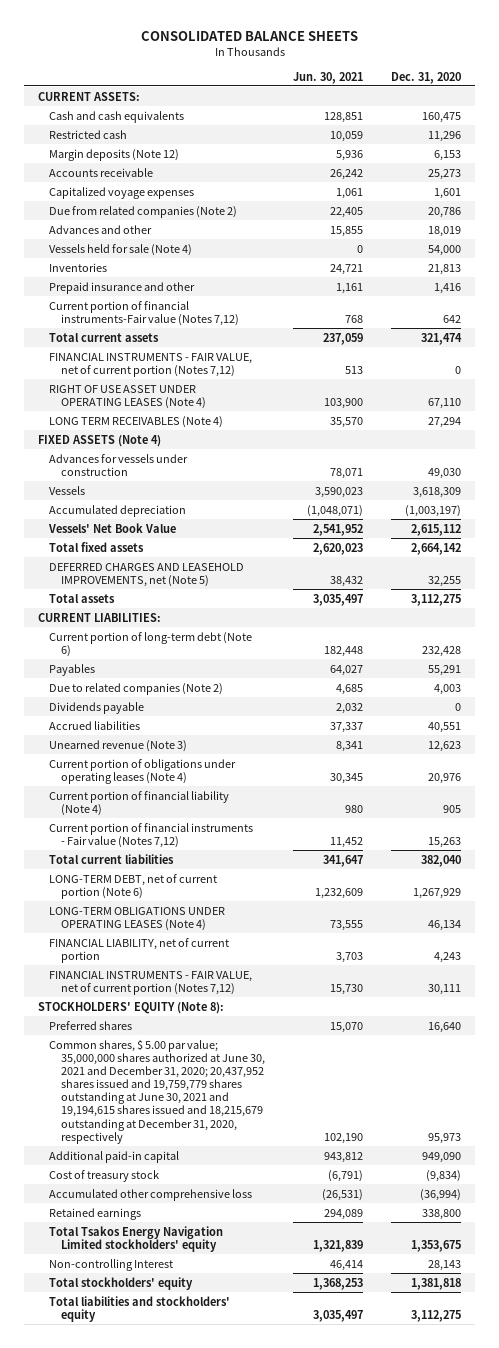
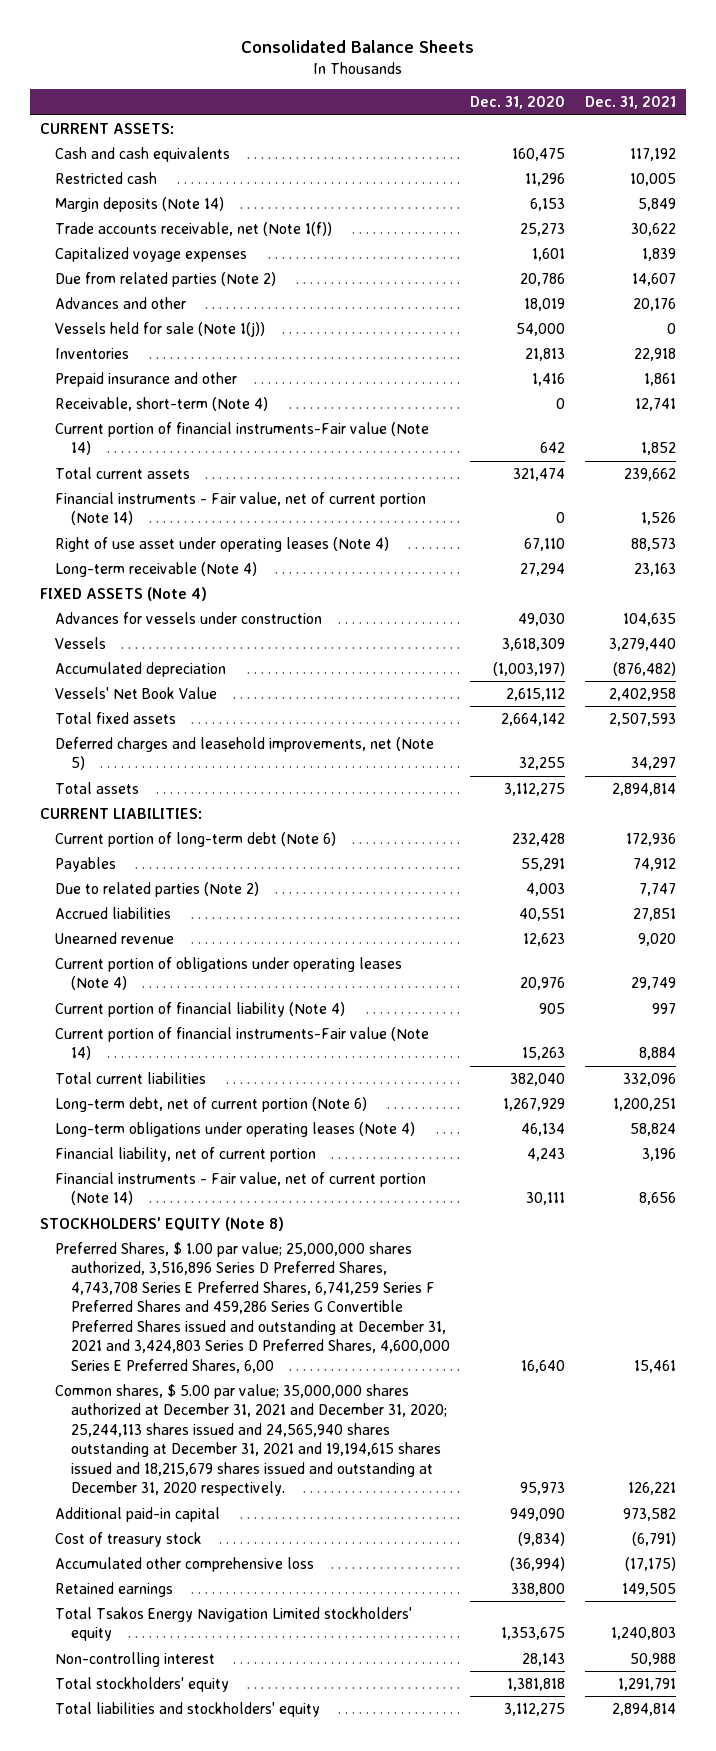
[140,30,358,41] CONSOLIDATED BALANCE SHEETS -> [240,40,474,54] Consolidated Balance Sheets
[293,71,364,84] Jun. 30, 2021 -> none
none -> [585,96,677,110] Dec. 31, 2021
[49,148,180,161] Margin deposits (Note 12) -> [55,196,225,212] Margin deposits (Note 14)
[49,167,154,177] Accounts receivable -> [55,221,333,236] Trade accounts receivable, net (Note 1(f))
[49,205,238,218] Due from related companies (Note 2) -> [55,271,277,287] Due from related parties (Note 2)
[49,243,193,256] Vessels held for sale (Note 4) -> [55,321,266,337] Vessels held for sale (Note 1(j))
none -> [55,396,269,411] Receivable, short-term (Note 4)
[49,300,239,326] Current portion of financial instruments-Fair value (Notes 7,12) -> [55,421,430,456] Current portion of financial instruments-Fair value (Note 14)
[49,352,253,377] FINANCIAL INSTRUMENTS - FAIR VALUE, net of current portion (Notes 7,12) -> [55,491,427,526] Financial instruments - Fair value, net of current portion (Note 14)
[49,384,206,409] RIGHT OF USE ASSET UNDER OPERATING LEASES (Note 4) -> [55,536,390,552] Right of use asset under operating leases (Note 4)
[49,415,224,428] LONG TERM RECEIVABLES (Note 4) -> [55,561,258,577] Long-term receivable (Note 4)
[49,562,245,587] DEFERRED CHARGES AND LEASEHOLD IMPROVEMENTS, net (Note 5) -> [55,736,435,771] Deferred charges and leasehold improvements, net (Note 5)
[49,701,145,714] Dividends payable -> none
[49,682,224,695] Due to related companies (Note 2) -> [55,881,260,897] Due to related parties (Note 2)
[49,739,188,752] Unearned revenue (Note 3) -> [55,931,175,944] Unearned revenue
[49,822,254,848] Current portion of financial instruments - Fair value (Notes 7,12) -> [55,1026,430,1061] Current portion of financial instruments-Fair value (Note 14)
[49,873,218,899] LONG-TERM DEBT, net of current portion (Note 6) -> [55,1096,368,1112] Long-term debt, net of current portion (Note 6)
[49,906,226,931] LONG-TERM OBLIGATIONS UNDER OPERATING LEASES (Note 4) -> [55,1121,416,1137] Long-term obligations under operating leases (Note 4)
[49,937,230,963] FINANCIAL LIABILITY, net of current portion -> [55,1146,317,1162] Financial liability, net of current portion
[49,970,253,995] FINANCIAL INSTRUMENTS - FAIR VALUE, net of current portion (Notes 7,12) -> [55,1171,427,1206] Financial instruments - Fair value, net of current portion (Note 14)
[37,1001,224,1014] STOCKHOLDERS' EQUITY (Note 8): -> [39,1216,284,1231] STOCKHOLDERS' EQUITY (Note 8)
[49,1020,133,1030] Preferred shares -> [55,1241,451,1373] Preferred Shares, $ 1.00 par value; 25,000,000 shares authorized, 3,516,896 Series D Preferred Shares, 4,743,708 Series E Preferred Shares, 6,741,259 Series F Preferred Shares and 459,286 Series G Convertible Preferred Shares issued and outstanding at December 31, 2021 and 3,424,803 Series D Preferred Shares, 4,600,000 Series E Preferred Shares, 6,00
[49,1038,265,1144] Common shares, $ 5.00 par value; 35,000,000 shares authorized at June 30, 2021 and December 31, 2020; 20,437,952 shares issued and 19,759,779 shares outstanding at June 30, 2021 and 19,194,615 shares issued and 18,215,679 outstanding at December 31, 2020, respectively -> [55,1383,448,1497] Common shares, $ 5.00 par value; 35,000,000 shares authorized at December 31, 2021 and December 31, 2020; 25,244,113 shares issued and 24,565,940 shares outstanding at December 31, 2021 and 19,194,615 shares issued and 18,215,679 shares issued and outstanding at December 31, 2020 respectively.
[49,1258,174,1271] Non-controlling Interest -> [55,1651,216,1667] Non-controlling interest

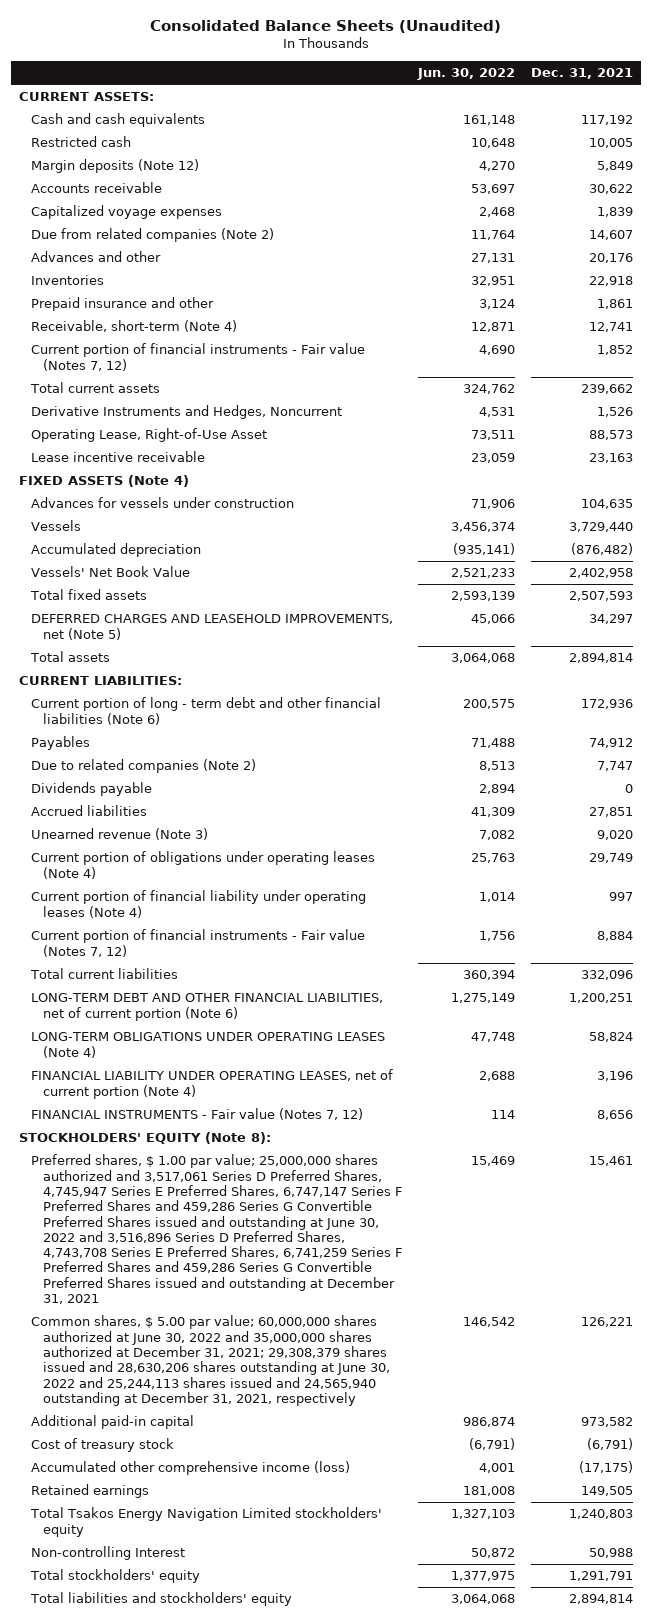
[240,40,474,54] Consolidated Balance Sheets -> [149,19,501,33] Consolidated Balance Sheets (Unaudited)
[470,96,566,110] Dec. 31, 2020 -> none
none -> [416,68,515,81] Jun. 30, 2022
[55,196,225,212] Margin deposits (Note 14) -> [30,159,199,174] Margin deposits (Note 12)
[55,221,333,236] Trade accounts receivable, net (Note 1(f)) -> [30,182,162,194] Accounts receivable
[55,271,277,287] Due from related parties (Note 2) -> [30,228,274,243] Due from related companies (Note 2)
[55,321,266,337] Vessels held for sale (Note 1(j)) -> none
[55,421,430,456] Current portion of financial instruments-Fair value (Note 14) -> [30,343,365,371] Current portion of financial instruments - Fair value (Notes 7, 12)
[55,491,427,526] Financial instruments - Fair value, net of current portion (Note 14) -> [30,405,342,420] Derivative Instruments and Hedges, Noncurrent
[55,536,390,552] Right of use asset under operating leases (Note 4) -> [30,428,267,443] Operating Lease, Right-of-Use Asset
[55,561,258,577] Long-term receivable (Note 4) -> [30,451,205,463] Lease incentive receivable
[609,637,677,651] 3,279,440 -> [568,522,633,533] 3,729,440
[55,736,435,771] Deferred charges and leasehold improvements, net (Note 5) -> [30,614,393,640] DEFERRED CHARGES AND LEASEHOLD IMPROVEMENTS, net (Note 5)
[55,831,337,847] Current portion of long-term debt (Note 6) -> [30,697,381,725] Current portion of long - term debt and other financial liabilities (Note 6)
[55,881,260,897] Due to related parties (Note 2) -> [30,759,256,774] Due to related companies (Note 2)
none -> [30,782,152,797] Dividends payable
[55,931,175,944] Unearned revenue -> [30,828,208,841] Unearned revenue (Note 3)
[55,1001,346,1017] Current portion of financial liability (Note 4) -> [30,890,366,918] Current portion of financial liability under operating leases (Note 4)
[55,1026,430,1061] Current portion of financial instruments-Fair value (Note 14) -> [30,929,365,957] Current portion of financial instruments - Fair value (Notes 7, 12)
[55,1096,368,1112] Long-term debt, net of current portion (Note 6) -> [30,993,383,1021] LONG-TERM DEBT AND OTHER FINANCIAL LIABILITIES, net of current portion (Note 6)
[55,1121,416,1137] Long-term obligations under operating leases (Note 4) -> [30,1032,385,1058] LONG-TERM OBLIGATIONS UNDER OPERATING LEASES (Note 4)
[55,1146,317,1162] Financial liability, net of current portion -> [30,1069,393,1099] FINANCIAL LIABILITY UNDER OPERATING LEASES, net of current portion (Note 4)
[55,1171,427,1206] Financial instruments - Fair value, net of current portion (Note 14) -> [30,1108,363,1121] FINANCIAL INSTRUMENTS - Fair value (Notes 7, 12)
[39,1216,284,1231] STOCKHOLDERS' EQUITY (Note 8) -> [18,1132,271,1145] STOCKHOLDERS' EQUITY (Note 8):
[55,1241,451,1373] Preferred Shares, $ 1.00 par value; 25,000,000 shares authorized, 3,516,896 Series D Preferred Shares, 4,743,708 Series E Preferred Shares, 6,741,259 Series F Preferred Shares and 459,286 Series G Convertible Preferred Shares issued and outstanding at December 31, 2021 and 3,424,803 Series D Preferred Shares, 4,600,000 Series E Preferred Shares, 6,00 -> [30,1154,403,1305] Preferred shares, $ 1.00 par value; 25,000,000 shares authorized and 3,517,061 Series D Preferred Shares, 4,745,947 Series E Preferred Shares, 6,747,147 Series F Preferred Shares and 459,286 Series G Convertible Preferred Shares issued and outstanding at June 30, 2022 and 3,516,896 Series D Preferred Shares, 4,743,708 Series E Preferred Shares, 6,741,259 Series F Preferred Shares and 459,286 Series G Convertible Preferred Shares issued and outstanding at December 31, 2021
[55,1383,448,1497] Common shares, $ 5.00 par value; 35,000,000 shares authorized at December 31, 2021 and December 31, 2020; 25,244,113 shares issued and 24,565,940 shares outstanding at December 31, 2021 and 19,194,615 shares issued and 18,215,679 shares issued and outstanding at December 31, 2020 respectively. -> [30,1315,391,1406] Common shares, $ 5.00 par value; 60,000,000 shares authorized at June 30, 2022 and 35,000,000 shares authorized at December 31, 2021; 29,308,379 shares issued and 28,630,206 shares outstanding at June 30, 2022 and 25,244,113 shares issued and 24,565,940 outstanding at December 31, 2021, respectively
[55,1556,315,1572] Accumulated other comprehensive loss -> [30,1461,350,1476] Accumulated other comprehensive income (loss)
[55,1651,216,1667] Non-controlling interest -> [30,1546,185,1561] Non-controlling Interest

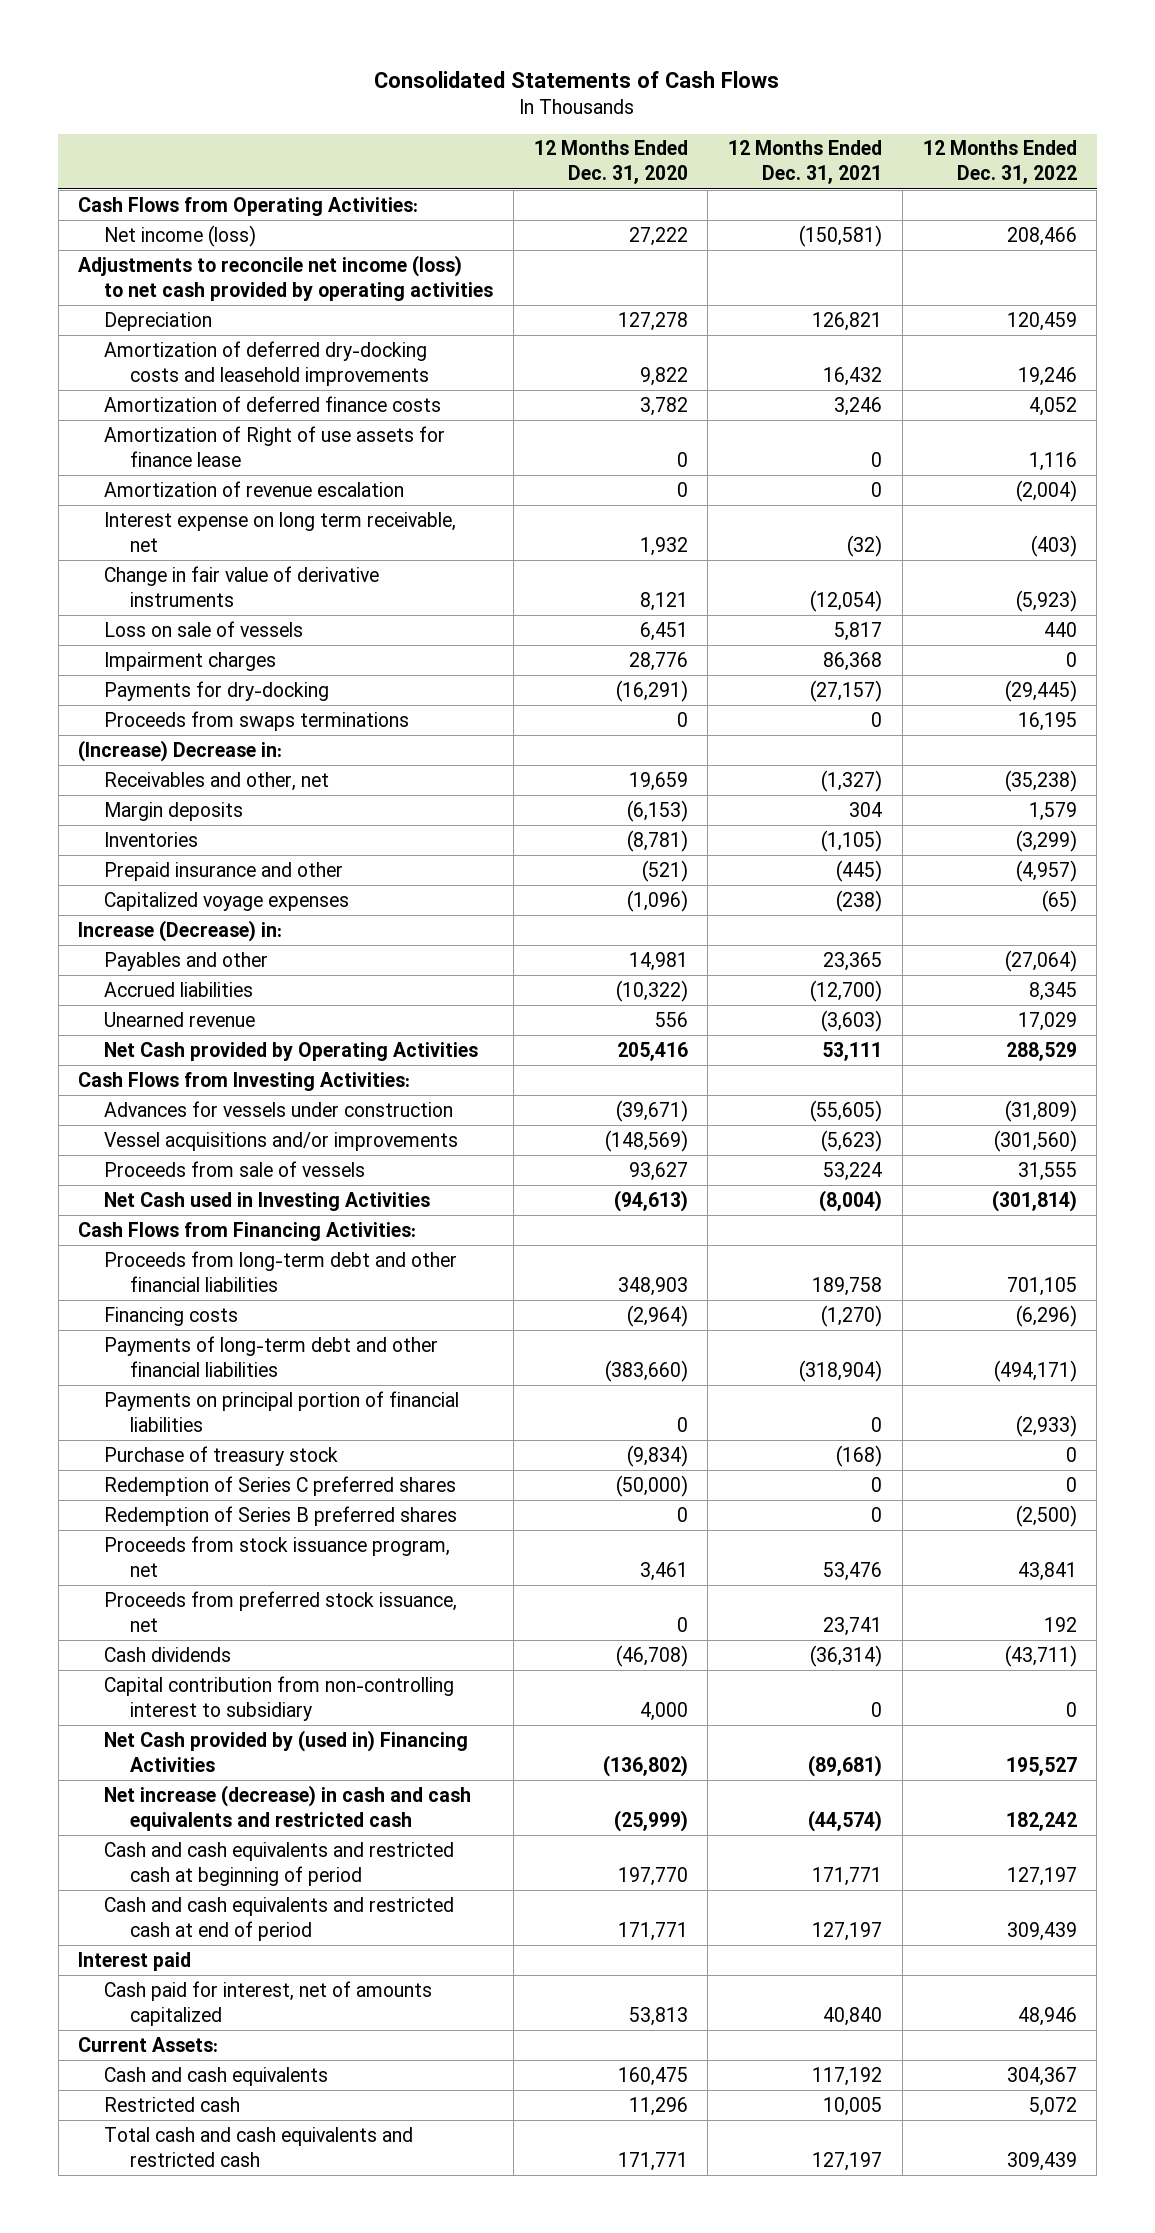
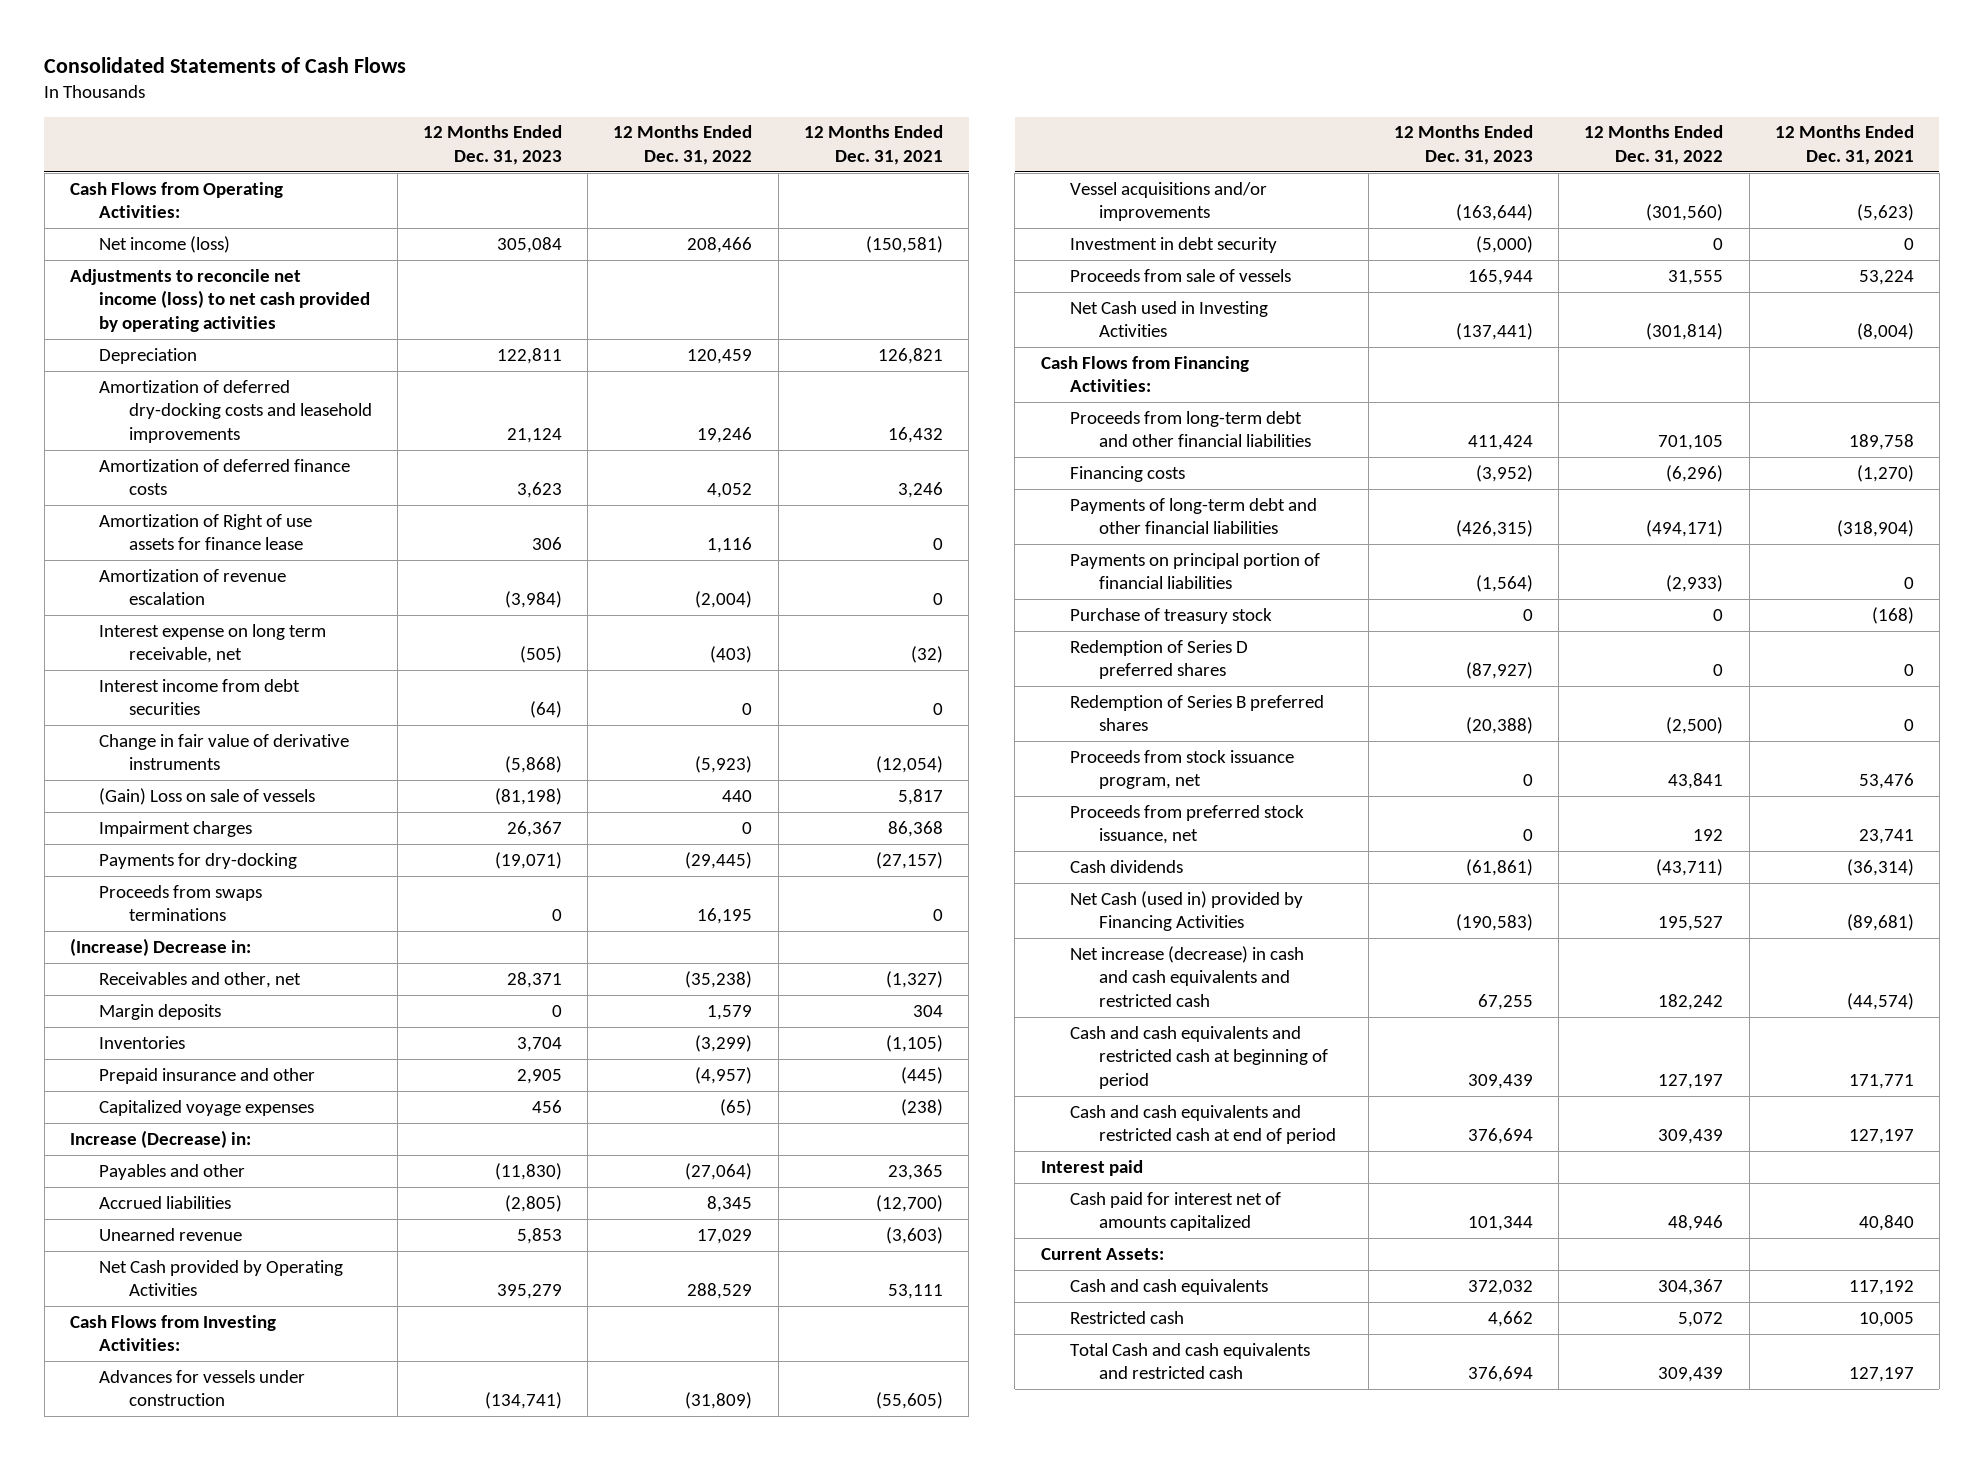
[533,140,688,185] 12 Months Ended Dec. 31, 2020 -> none
none -> [422,125,562,166] 12 Months Ended Dec. 31, 2023
none -> [99,678,301,716] Interest income from debt securities
[104,620,304,637] Loss on sale of vessels -> [99,787,316,805] (Gain) Loss on sale of vessels
none -> [1070,236,1278,253] Investment in debt security
[104,1475,457,1496] Redemption of Series C preferred shares -> [1070,639,1249,680] Redemption of Series D preferred shares
[104,1675,455,1721] Capital contribution from non-controlling interest to subsidiary -> none
[104,1729,469,1772] Net Cash provided by (used in) Financing Activities -> [1070,890,1304,932] Net Cash (used in) provided by Financing Activities
[104,1980,433,2026] Cash paid for interest, net of amounts capitalized -> [1070,1191,1282,1232] Cash paid for interest net of amounts capitalized
[104,2126,414,2167] Total cash and cash equivalents and restricted cash -> [1070,1342,1311,1380] Total Cash and cash equivalents and restricted cash

